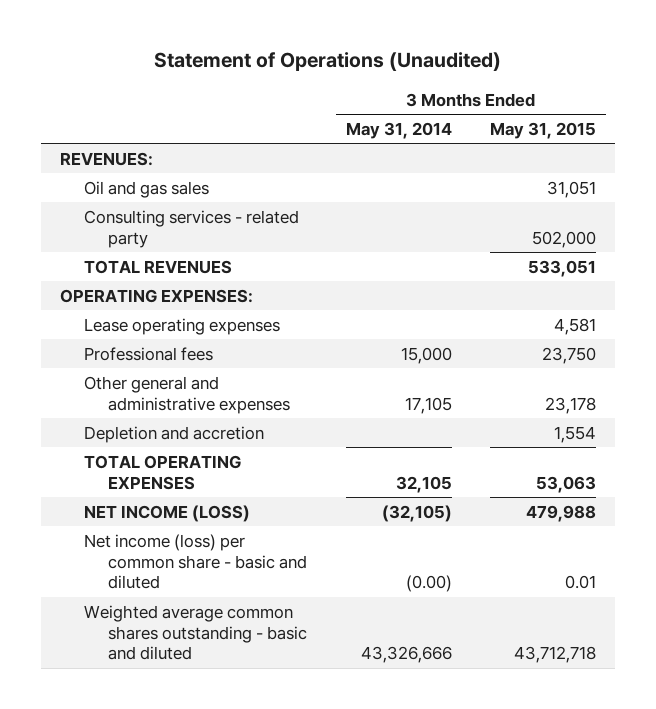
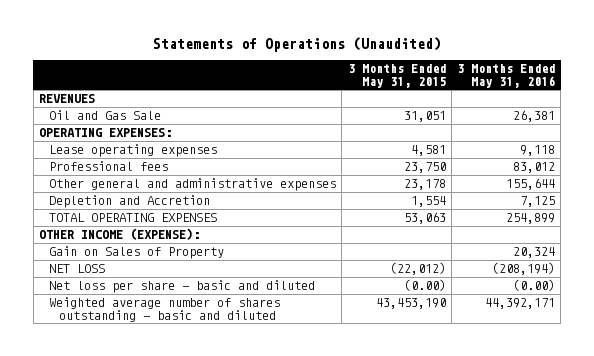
[154,52,502,72] Statement of Operations (Unaudited) -> [153,37,442,53] Statements of Operations (Unaudited)
[345,121,452,139] May 31, 2014 -> none
none -> [457,64,556,88] 3 Months Ended May 31, 2016
[84,209,300,248] Consulting services - related party -> none
[84,259,233,274] TOTAL REVENUES -> none
[60,151,154,166] REVENUES: -> [38,94,95,104] REVENUES
[84,180,210,198] Oil and gas sales -> [49,110,162,121] Oil and Gas Sale
[84,425,265,443] Depletion and accretion -> [49,195,211,209] Depletion and Accretion
none -> [38,228,200,241] OTHER INCOME (EXPENSE):
none -> [49,246,225,260] Gain on Sales of Property
[84,504,251,522] NET INCOME (LOSS) -> [49,264,106,274] NET LOSS
[526,504,597,522] 479,988 -> [389,262,446,276] (22,012)
[84,533,308,590] Net income (loss) per common share - basic and diluted -> [49,280,316,294] Net loss per share - basic and diluted
[565,575,597,590] 0.01 -> [403,279,446,292] (0.00)
[84,604,308,661] Weighted average common shares outstanding - basic and diluted -> [49,297,281,322] Weighted average number of shares outstanding - basic and diluted
[514,646,597,664] 43,712,718 -> [375,298,446,310] 43,453,190

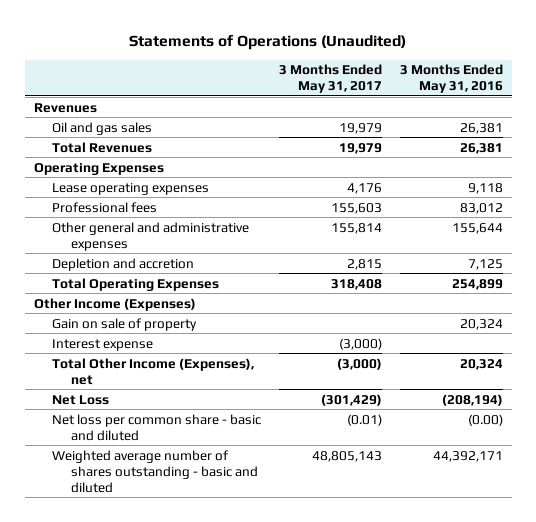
[347,64,446,88] 3 Months Ended May 31, 2015 -> none
none -> [279,64,383,94] 3 Months Ended May 31, 2017
[38,94,95,104] REVENUES -> [33,102,97,113] Revenues
[49,110,162,121] Oil and Gas Sale -> [52,121,153,135] Oil and gas sales
none -> [52,141,153,153] Total Revenues
[38,128,172,138] OPERATING EXPENSES: -> [33,162,164,175] Operating Expenses
[49,195,211,209] Depletion and Accretion -> [52,257,195,271] Depletion and accretion
[49,213,218,223] TOTAL OPERATING EXPENSES -> [52,277,220,291] Total Operating Expenses
[38,228,200,241] OTHER INCOME (EXPENSE): -> [33,297,196,311] Other Income (Expenses)
[49,246,225,260] Gain on Sales of Property -> [52,317,198,331] Gain on sale of property
none -> [52,338,154,351] Interest expense
none -> [52,357,255,385] Total Other Income (Expenses), net
[49,264,106,274] NET LOSS -> [52,394,110,405] Net Loss
[49,280,316,294] Net loss per share - basic and diluted -> [52,413,262,441] Net loss per common share - basic and diluted

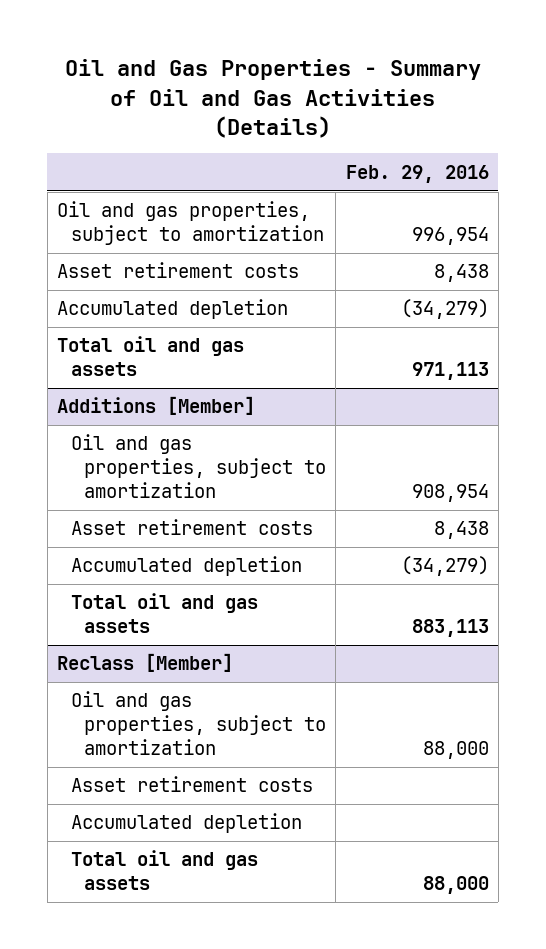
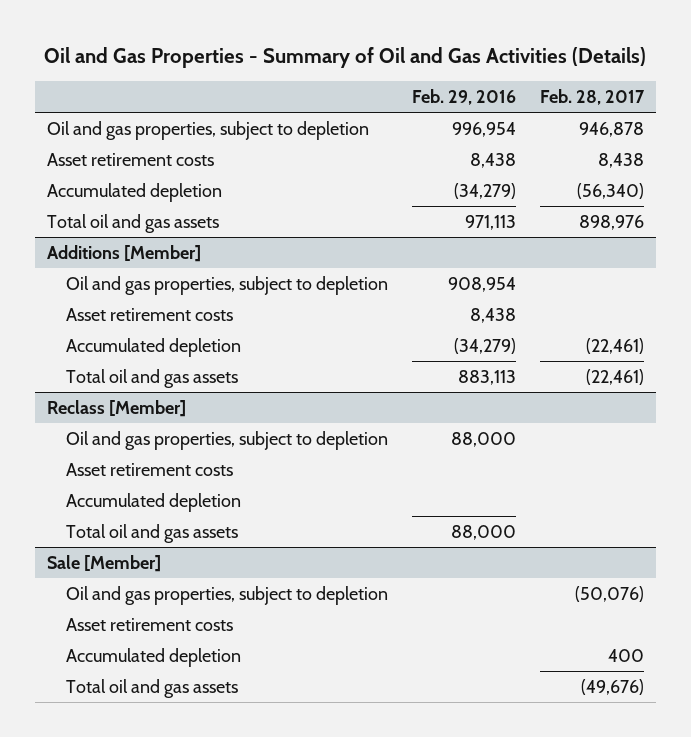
none -> [539,88,645,105] Feb. 28, 2017
[57,201,324,246] Oil and gas properties, subject to amortization -> [46,120,369,140] Oil and gas properties, subject to depletion
[70,434,327,498] Oil and gas properties, subject to amortization -> [65,275,388,295] Oil and gas properties, subject to depletion
[70,691,327,755] Oil and gas properties, subject to amortization -> [65,430,388,450] Oil and gas properties, subject to depletion
none -> [46,554,161,572] Sale [Member]
none -> [65,585,388,605] Oil and gas properties, subject to depletion
none -> [65,617,233,631] Asset retirement costs
none -> [65,647,241,667] Accumulated depletion
none -> [65,678,238,698] Total oil and gas assets

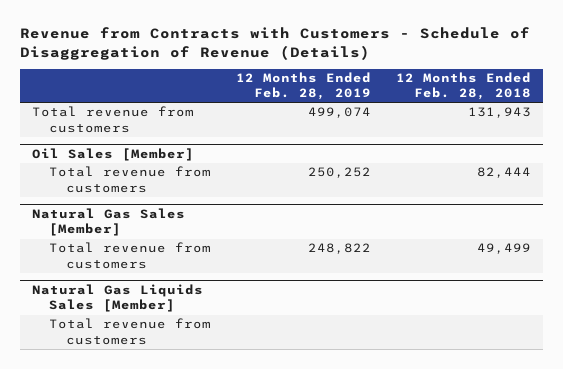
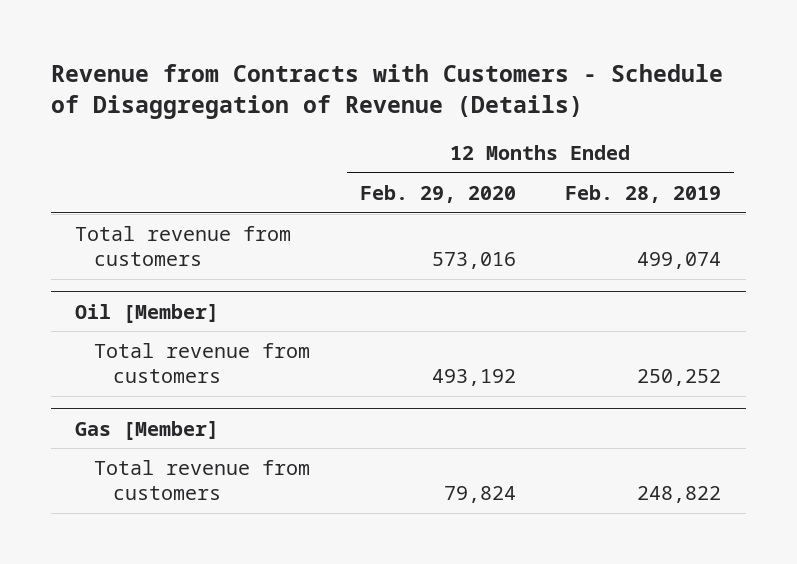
[395,71,531,101] 12 Months Ended Feb. 28, 2018 -> none
none -> [359,184,516,203] Feb. 29, 2020
[32,148,195,162] Oil Sales [Member] -> [75,303,220,323] Oil [Member]
[32,208,186,237] Natural Gas Sales [Member] -> [75,420,220,440] Gas [Member]
[32,284,204,313] Natural Gas Liquids Sales [Member] -> none
[49,318,212,345] Total revenue from customers -> none

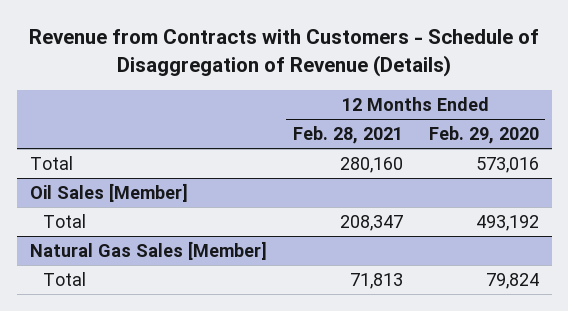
[565,184,722,203] Feb. 28, 2019 -> none
none -> [292,126,403,145] Feb. 28, 2021
[75,226,292,267] Total revenue from customers -> [29,155,73,170] Total
[75,303,220,323] Oil [Member] -> [29,182,188,202] Oil Sales [Member]
[94,343,311,384] Total revenue from customers -> [42,213,86,228] Total
[75,420,220,440] Gas [Member] -> [29,240,267,260] Natural Gas Sales [Member]
[94,460,311,501] Total revenue from customers -> [42,271,86,286] Total

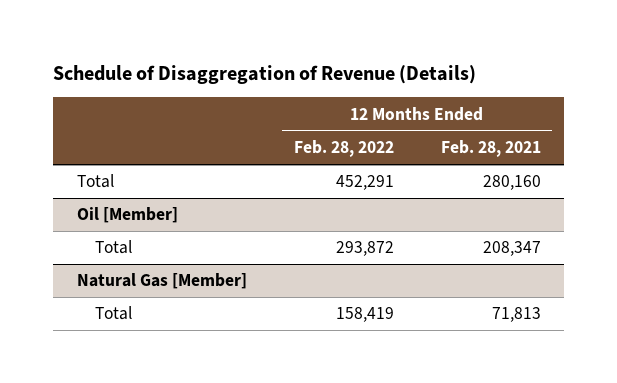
[29,29,540,78] Revenue from Contracts with Customers - Schedule of Disaggregation of Revenue (Details) -> [53,65,477,85] Schedule of Disaggregation of Revenue (Details)
[428,126,539,145] Feb. 29, 2020 -> none
none -> [293,140,394,158] Feb. 28, 2022
[29,182,188,202] Oil Sales [Member] -> [76,207,178,224] Oil [Member]
[29,240,267,260] Natural Gas Sales [Member] -> [76,273,247,290] Natural Gas [Member]

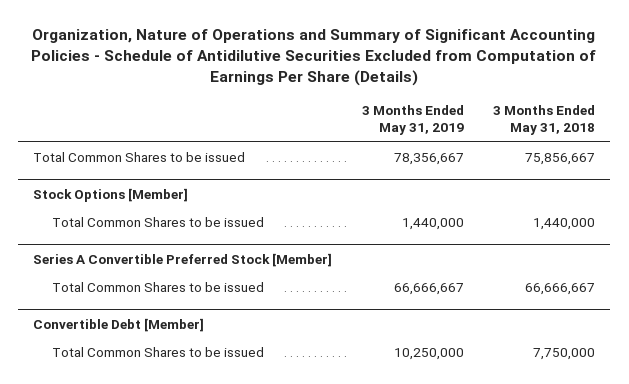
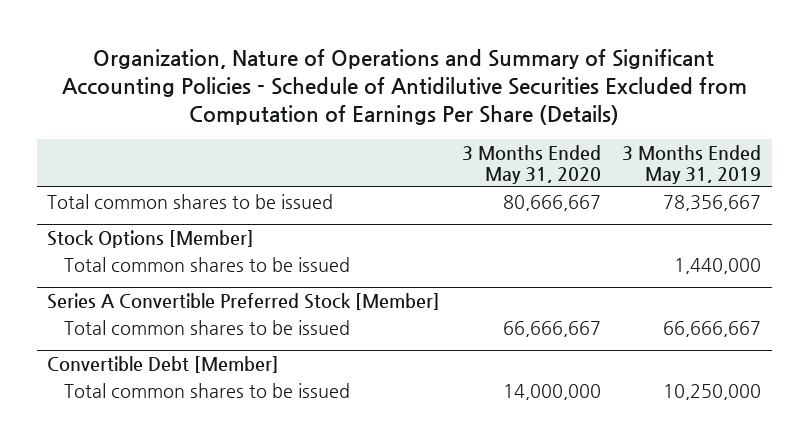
[493,104,596,136] 3 Months Ended May 31, 2018 -> none
none -> [461,145,601,185] 3 Months Ended May 31, 2020
[33,151,246,162] Total Common Shares to be issued -> [47,193,334,209] Total common shares to be issued
[51,216,264,227] Total Common Shares to be issued -> [64,256,351,272] Total common shares to be issued
[51,281,264,292] Total Common Shares to be issued -> [64,319,351,335] Total common shares to be issued
[51,346,264,357] Total Common Shares to be issued -> [64,382,351,398] Total common shares to be issued

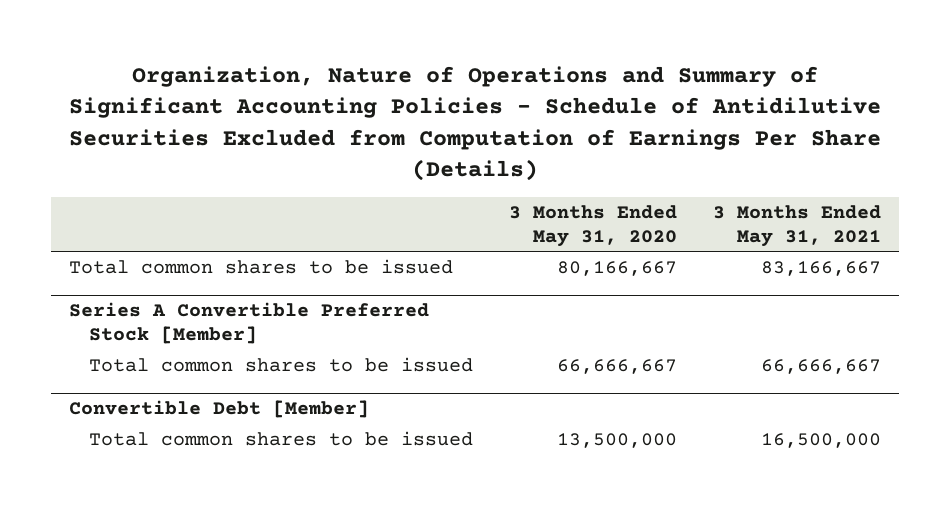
[622,145,762,185] 3 Months Ended May 31, 2019 -> none
none -> [712,204,881,247] 3 Months Ended May 31, 2021
[47,230,255,249] Stock Options [Member] -> none
[64,256,351,272] Total common shares to be issued -> none
[502,194,601,211] 80,666,667 -> [556,261,677,277] 80,166,667
[502,383,601,400] 14,000,000 -> [556,433,677,449] 13,500,000

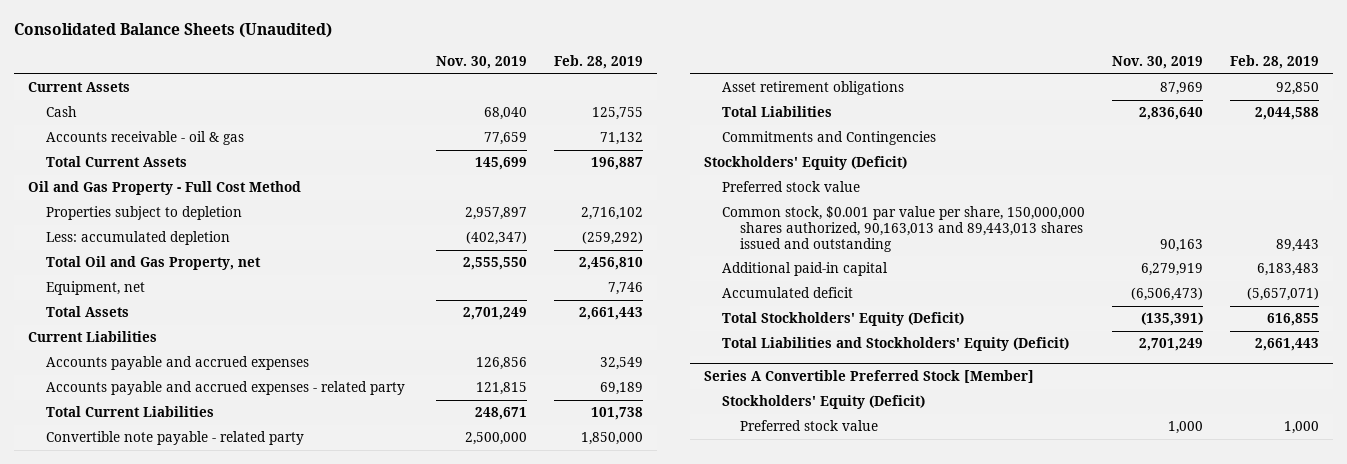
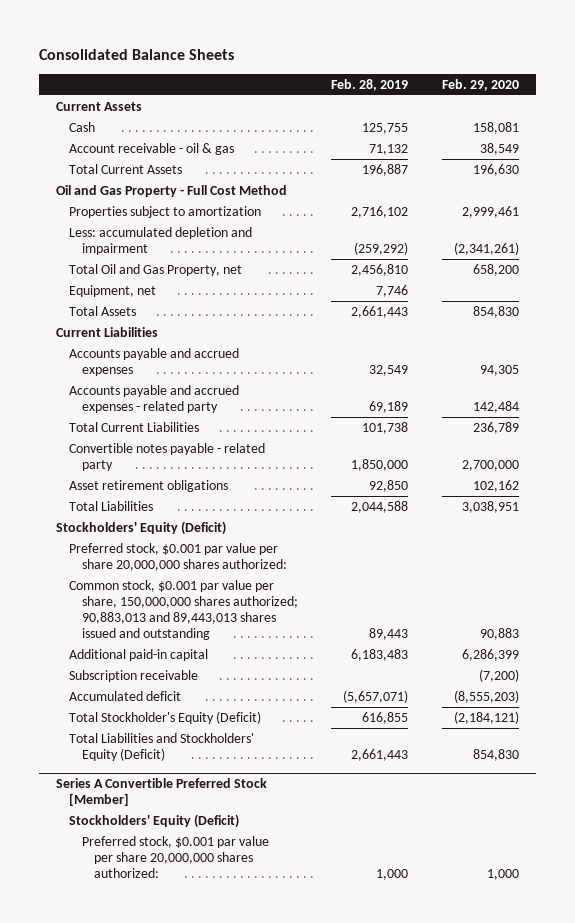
[14,23,333,39] Consolidated Balance Sheets (Unaudited) -> [39,49,235,61] Consolidated Balance Sheets
[436,55,528,69] Nov. 30, 2019 -> none
none -> [442,78,520,91] Feb. 29, 2020
[46,131,245,146] Accounts receivable - oil & gas -> [68,142,234,155] Account receivable - oil & gas
[46,206,243,221] Properties subject to depletion -> [68,205,261,218] Properties subject to amortization
[46,231,231,246] Less: accumulated depletion -> [68,226,252,255] Less: accumulated depletion and impairment
[46,431,305,446] Convertible note payable - related party -> [68,442,265,471] Convertible notes payable - related party
[722,131,937,146] Commitments and Contingencies -> none
[722,181,861,193] Preferred stock value -> [68,542,287,571] Preferred stock, $0.001 par value per share 20,000,000 shares authorized:
[722,206,1086,252] Common stock, $0.001 par value per share, 150,000,000 shares authorized, 90,163,013 and 89,443,013 shares issued and outstanding -> [68,579,298,640] Common stock, $0.001 par value per share, 150,000,000 shares authorized; 90,883,013 and 89,443,013 shares issued and outstanding
none -> [68,669,198,682] Subscription receivable
[722,312,965,327] Total Stockholders' Equity (Deficit) -> [68,710,261,724] Total Stockholder's Equity (Deficit)
[740,420,879,432] Preferred stock value -> [81,835,269,878] Preferred stock, $0.001 par value per share 20,000,000 shares authorized:

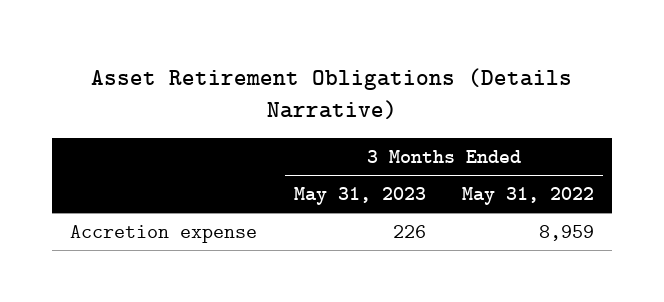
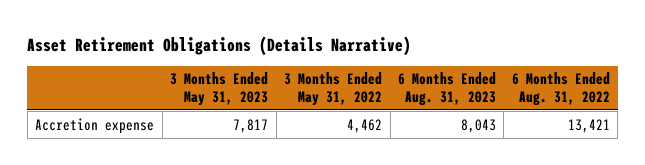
none -> [398,72,497,106] 6 Months Ended Aug. 31, 2023
none -> [511,72,610,106] 6 Months Ended Aug. 31, 2022
[392,224,426,238] 226 -> [233,118,269,133] 7,817
[538,224,594,241] 8,959 -> [347,118,383,133] 4,462

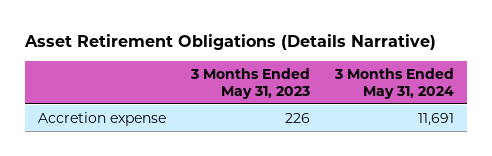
[284,72,383,106] 3 Months Ended May 31, 2022 -> none
[398,72,497,106] 6 Months Ended Aug. 31, 2023 -> none
[511,72,610,106] 6 Months Ended Aug. 31, 2022 -> none
none -> [334,67,455,99] 3 Months Ended May 31, 2024
[233,118,269,133] 7,817 -> [285,112,311,123] 226

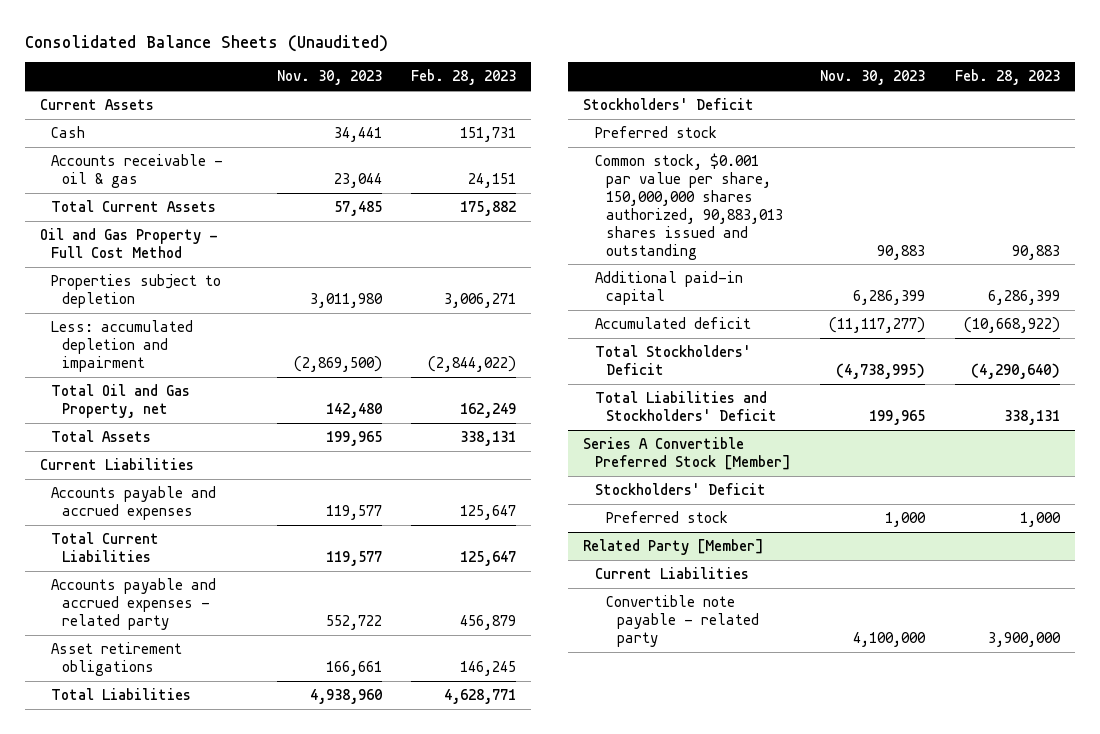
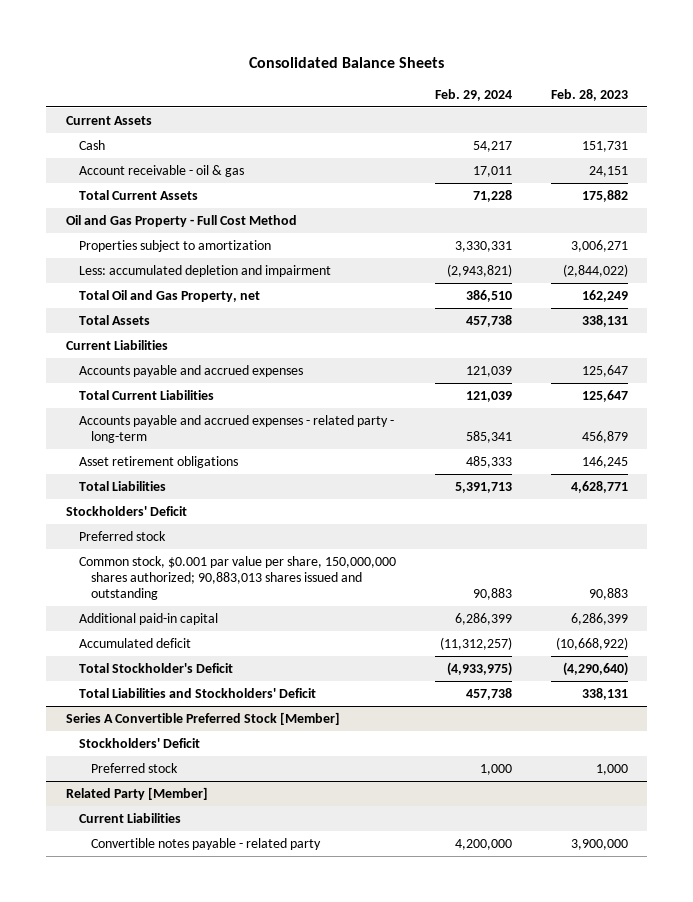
[24,34,388,52] Consolidated Balance Sheets (Unaudited) -> [248,56,444,68] Consolidated Balance Sheets
[276,70,382,86] Nov. 30, 2023 -> none
none -> [434,88,512,101] Feb. 29, 2024
[50,154,223,188] Accounts receivable - oil & gas -> [78,164,244,177] Account receivable - oil & gas
[50,274,221,308] Properties subject to depletion -> [78,239,271,252] Properties subject to amortization
[50,578,216,630] Accounts payable and accrued expenses - related party -> [78,414,394,444] Accounts payable and accrued expenses - related party - long-term
[594,153,783,260] Common stock, $0.001 par value per share, 150,000,000 shares authorized, 90,883,013 shares issued and outstanding -> [78,555,396,601] Common stock, $0.001 par value per share, 150,000,000 shares authorized; 90,883,013 shares issued and outstanding
[594,345,751,375] Total Stockholders' Deficit -> [78,662,233,673] Total Stockholder's Deficit
[605,595,760,647] Convertible note payable - related party -> [91,837,322,850] Convertible notes payable - related party

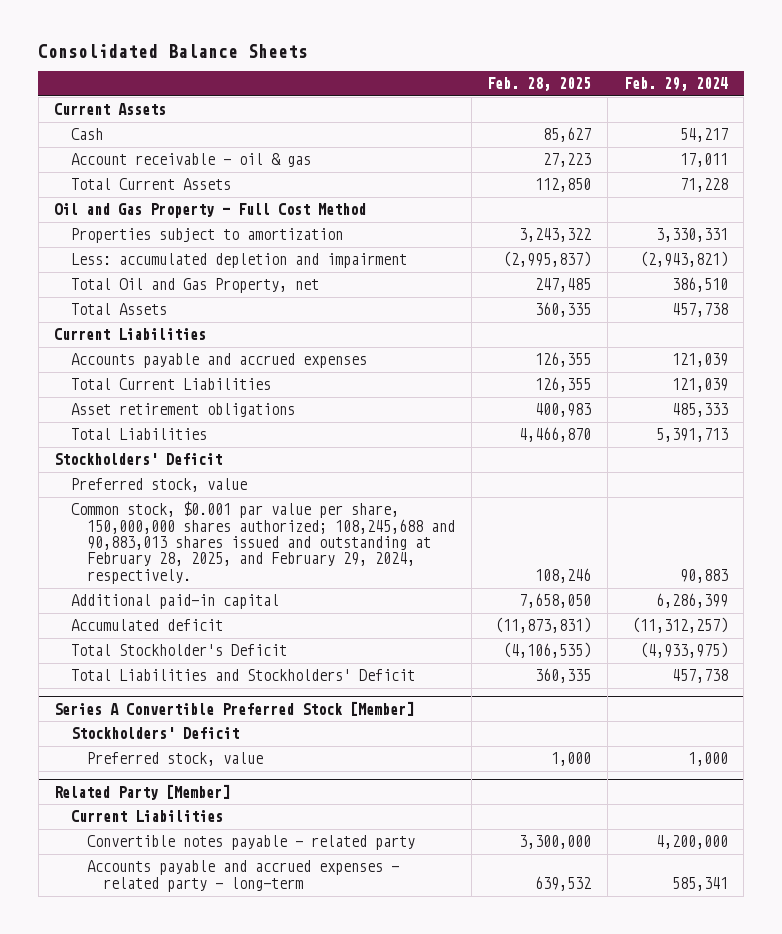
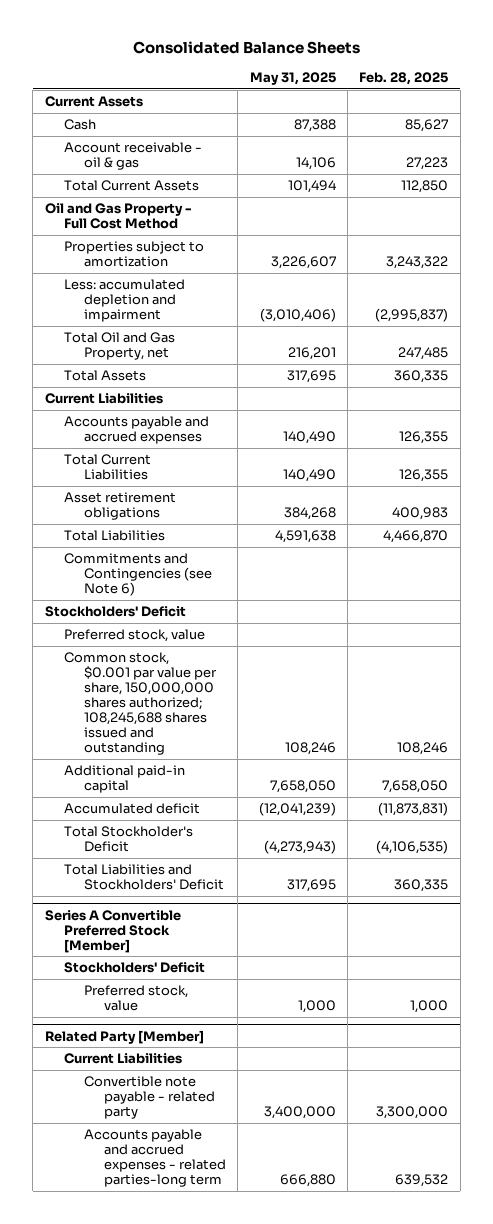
[623,77,728,92] Feb. 29, 2024 -> none
none -> [249,72,336,86] May 31, 2025
none -> [64,553,213,597] Commitments and Contingencies (see Note 6)
[70,501,455,584] Common stock, $0.001 par value per share, 150,000,000 shares authorized; 108,245,688 and 90,883,013 shares issued and outstanding at February 28, 2025, and February 29, 2024, respectively. -> [64,652,218,756] Common stock, $0.001 par value per share, 150,000,000 shares authorized; 108,245,688 shares issued and outstanding
[86,835,415,851] Convertible notes payable - related party -> [84,1076,215,1120] Convertible note payable - related party
[86,860,399,892] Accounts payable and accrued expenses - related party - long-term -> [84,1129,226,1188] Accounts payable and accrued expenses - related parties-long term

